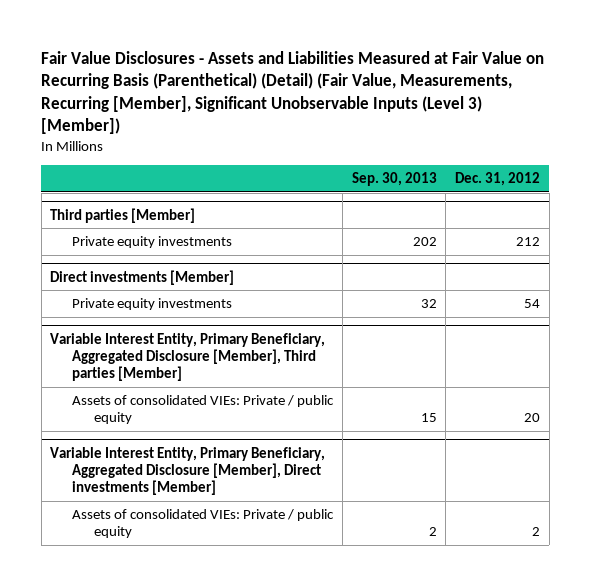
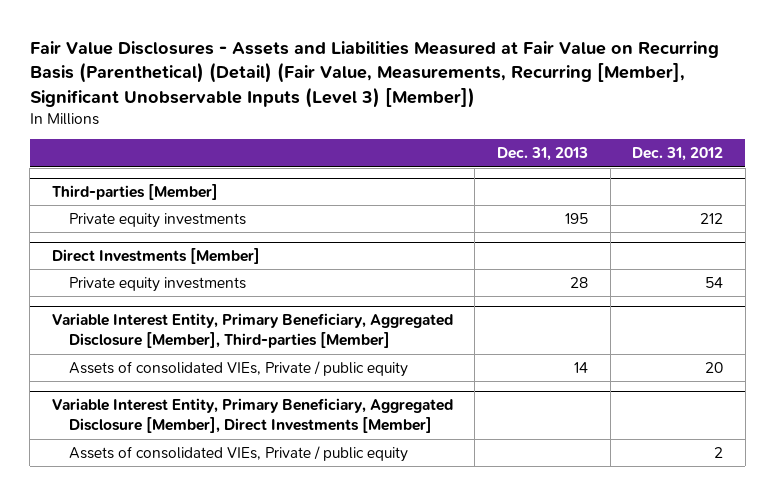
[351,172,437,187] Sep. 30, 2013 -> none
none -> [497,147,589,162] Dec. 31, 2013
[50,207,196,223] Third parties [Member] -> [51,184,218,201] Third-parties [Member]
[50,269,235,285] Direct investments [Member] -> [51,248,260,265] Direct Investments [Member]
[50,332,326,382] Variable Interest Entity, Primary Beneficiary, Aggregated Disclosure [Member], Third parties [Member] -> [51,313,453,349] Variable Interest Entity, Primary Beneficiary, Aggregated Disclosure [Member], Third-parties [Member]
[72,395,335,425] Assets of consolidated VIEs: Private / public equity -> [69,361,409,378] Assets of consolidated VIEs, Private / public equity
[50,446,326,496] Variable Interest Entity, Primary Beneficiary, Aggregated Disclosure [Member], Direct investments [Member] -> [51,398,453,434] Variable Interest Entity, Primary Beneficiary, Aggregated Disclosure [Member], Direct Investments [Member]
[72,509,335,539] Assets of consolidated VIEs: Private / public equity -> [69,446,409,463] Assets of consolidated VIEs, Private / public equity

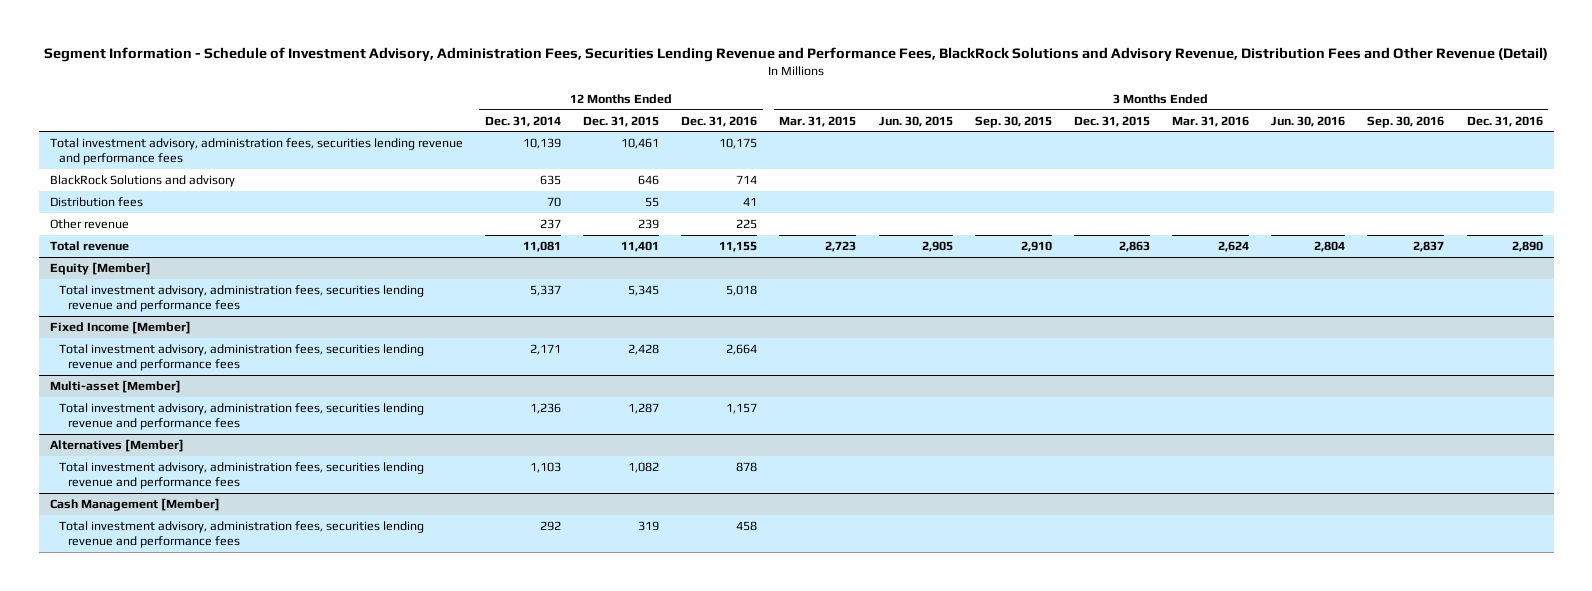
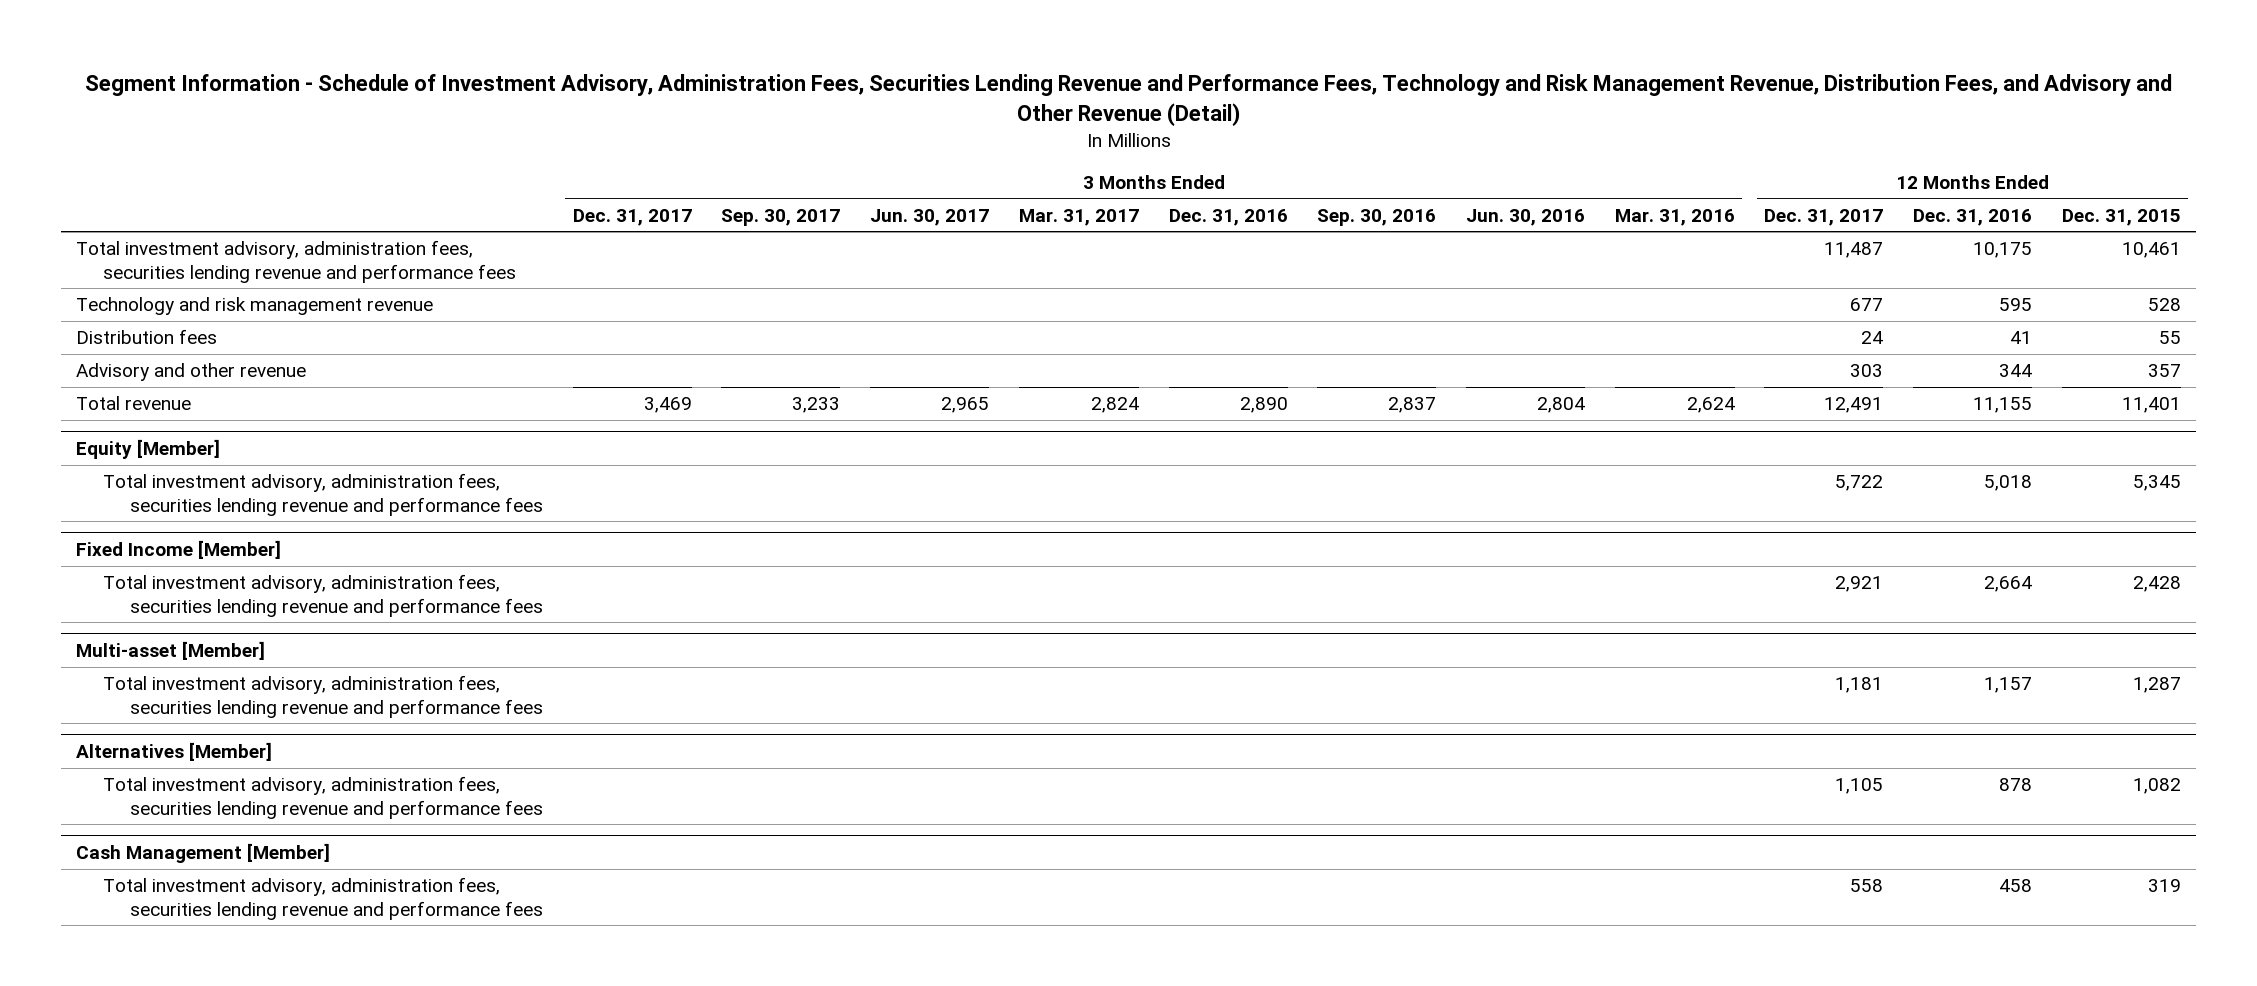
[44,47,1549,63] Segment Information - Schedule of Investment Advisory, Administration Fees, Securities Lending Revenue and Performance Fees, BlackRock Solutions and Advisory Revenue, Distribution Fees and Other Revenue (Detail) -> [84,74,2172,126] Segment Information - Schedule of Investment Advisory, Administration Fees, Securities Lending Revenue and Performance Fees, Technology and Risk Management Revenue, Distribution Fees, and Advisory and Other Revenue (Detail)
[484,115,561,127] Dec. 31, 2014 -> none
[779,115,857,127] Mar. 31, 2015 -> none
[878,115,953,127] Jun. 30, 2015 -> none
[974,115,1052,128] Sep. 30, 2015 -> none
[1073,115,1150,127] Dec. 31, 2015 -> none
none -> [572,208,692,226] Dec. 31, 2017
none -> [721,208,841,226] Sep. 30, 2017
none -> [870,208,990,226] Jun. 30, 2017
none -> [1018,208,1139,226] Mar. 31, 2017
none -> [1764,208,1884,226] Dec. 31, 2017
[49,175,235,188] BlackRock Solutions and advisory -> none
none -> [76,297,434,316] Technology and risk management revenue
[49,219,129,230] Other revenue -> [76,363,307,382] Advisory and other revenue
[637,219,659,230] 239 -> [2147,364,2181,378] 357
[736,219,758,230] 225 -> [1999,364,2033,378] 344

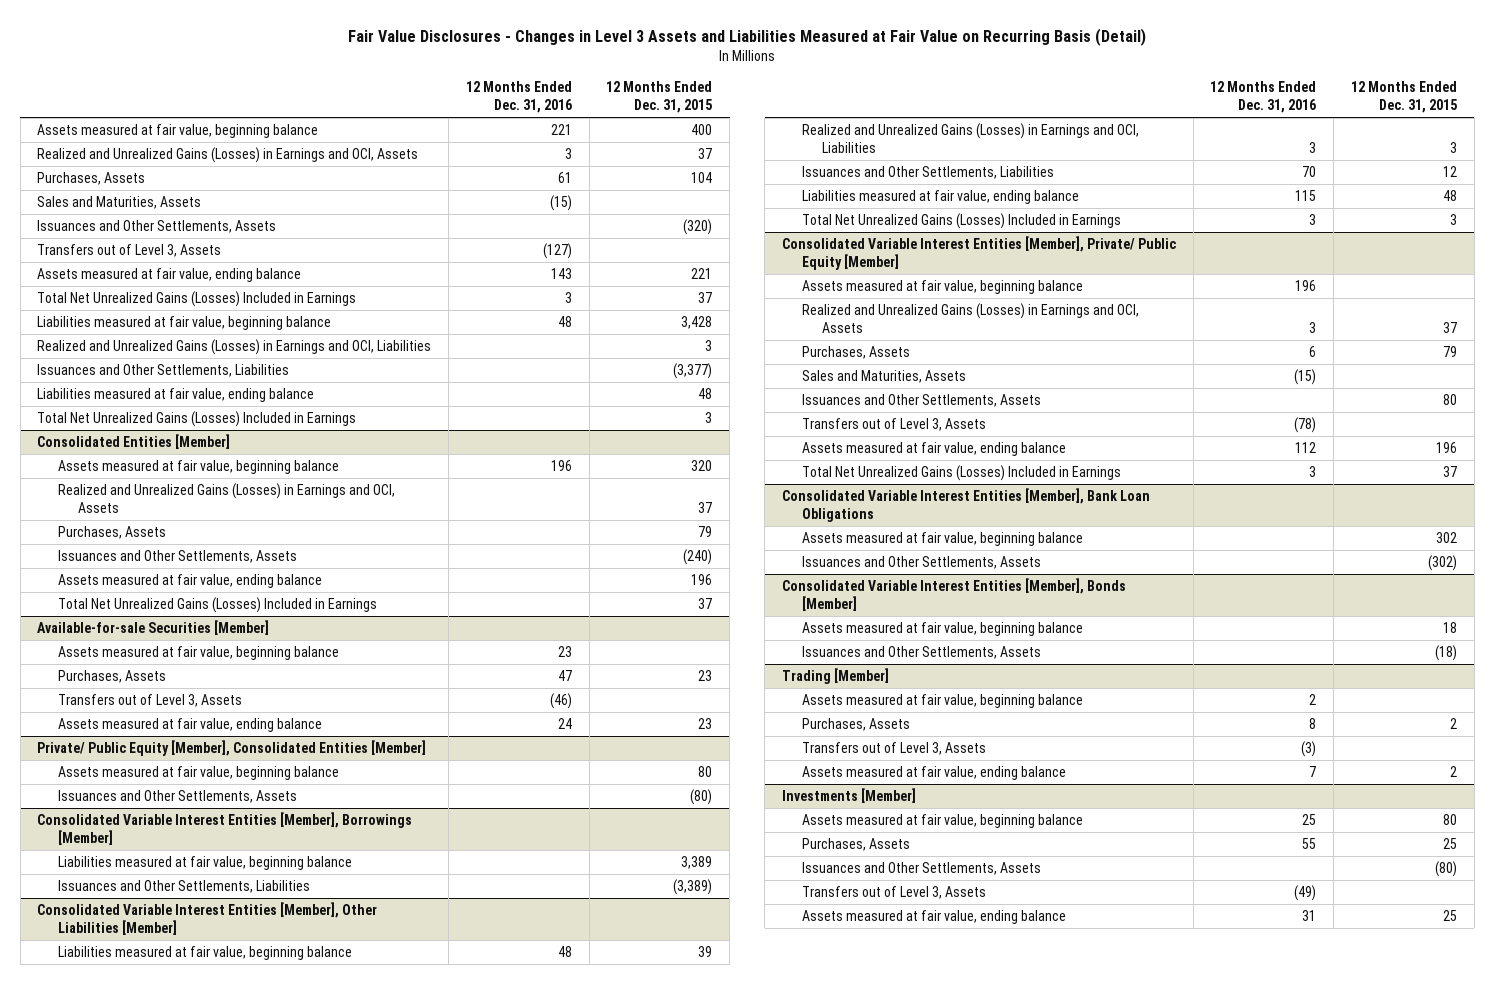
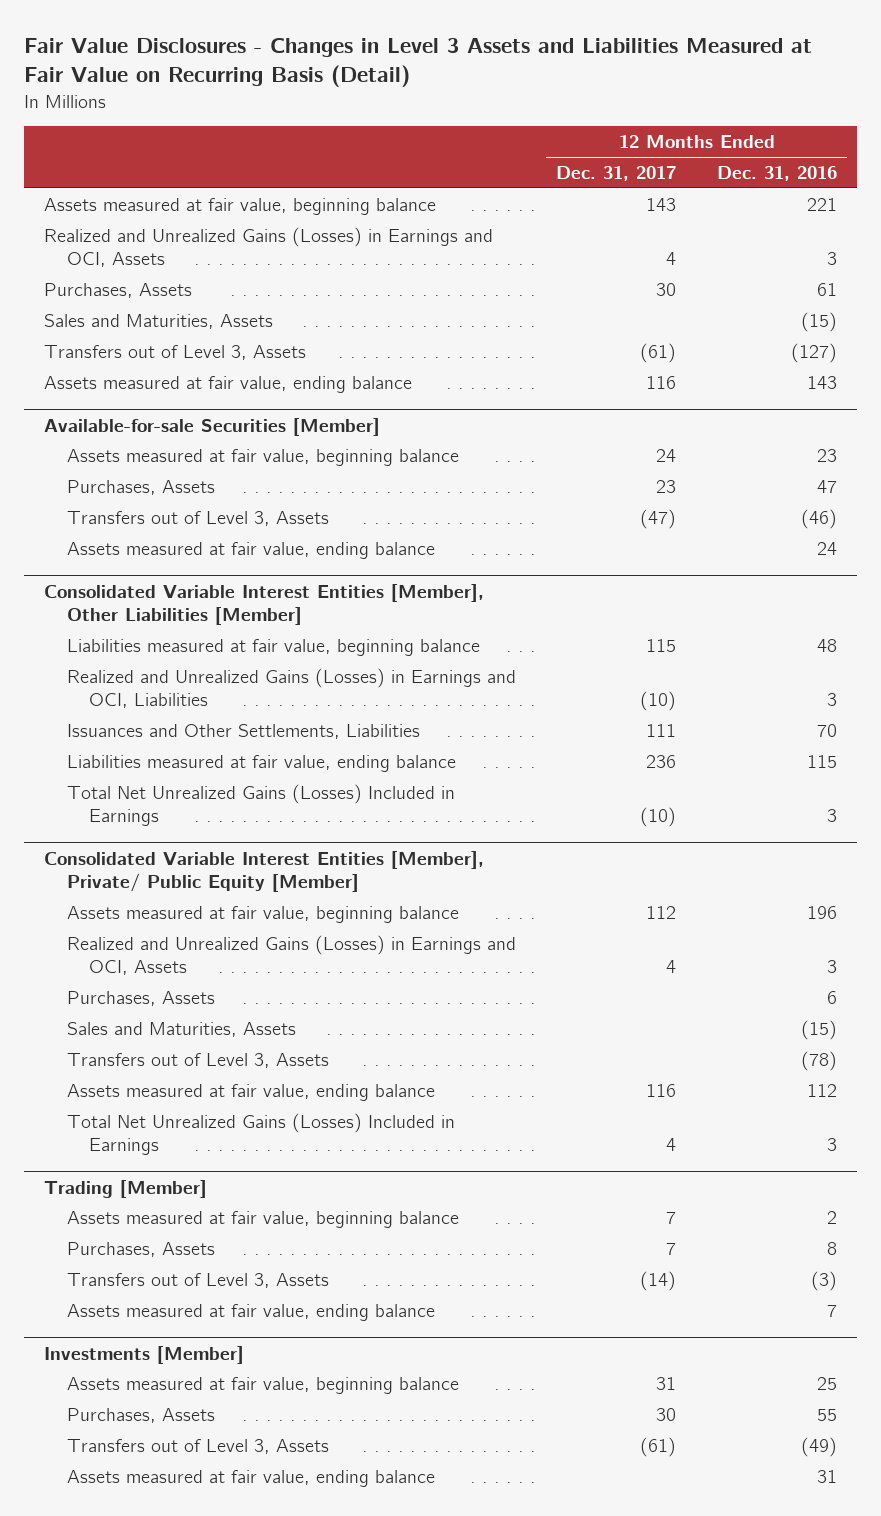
[606,81,713,114] 12 Months Ended Dec. 31, 2015 -> none
none -> [556,166,677,182] Dec. 31, 2017
[37,220,277,234] Issuances and Other Settlements, Assets -> none
[37,291,357,308] Total Net Unrealized Gains (Losses) Included in Earnings -> none
[37,316,332,331] Liabilities measured at fair value, beginning balance -> none
[37,339,432,356] Realized and Unrealized Gains (Losses) in Earnings and OCI, Liabilities -> none
[37,364,290,378] Issuances and Other Settlements, Liabilities -> none
[37,388,315,403] Liabilities measured at fair value, ending balance -> none
[37,411,357,428] Total Net Unrealized Gains (Losses) Included in Earnings -> none
[37,434,231,450] Consolidated Entities [Member] -> none
[57,460,339,475] Assets measured at fair value, beginning balance -> none
[57,483,395,514] Realized and Unrealized Gains (Losses) in Earnings and OCI, Assets -> none
[57,526,166,540] Purchases, Assets -> none
[57,550,297,564] Issuances and Other Settlements, Assets -> none
[57,574,322,589] Assets measured at fair value, ending balance -> none
[57,597,377,614] Total Net Unrealized Gains (Losses) Included in Earnings -> none
[37,740,427,757] Private/ Public Equity [Member], Consolidated Entities [Member] -> none
[57,766,339,781] Assets measured at fair value, beginning balance -> none
[57,790,297,804] Issuances and Other Settlements, Assets -> none
[37,812,413,846] Consolidated Variable Interest Entities [Member], Borrowings [Member] -> none
[57,856,352,871] Liabilities measured at fair value, beginning balance -> none
[57,880,310,894] Issuances and Other Settlements, Liabilities -> none
[802,394,1042,408] Issuances and Other Settlements, Assets -> none
[782,488,1151,523] Consolidated Variable Interest Entities [Member], Bank Loan Obligations -> none
[802,532,1084,547] Assets measured at fair value, beginning balance -> none
[802,556,1042,570] Issuances and Other Settlements, Assets -> none
[782,578,1127,612] Consolidated Variable Interest Entities [Member], Bonds [Member] -> none
[802,622,1084,637] Assets measured at fair value, beginning balance -> none
[802,646,1042,660] Issuances and Other Settlements, Assets -> none
[802,862,1042,876] Issuances and Other Settlements, Assets -> none

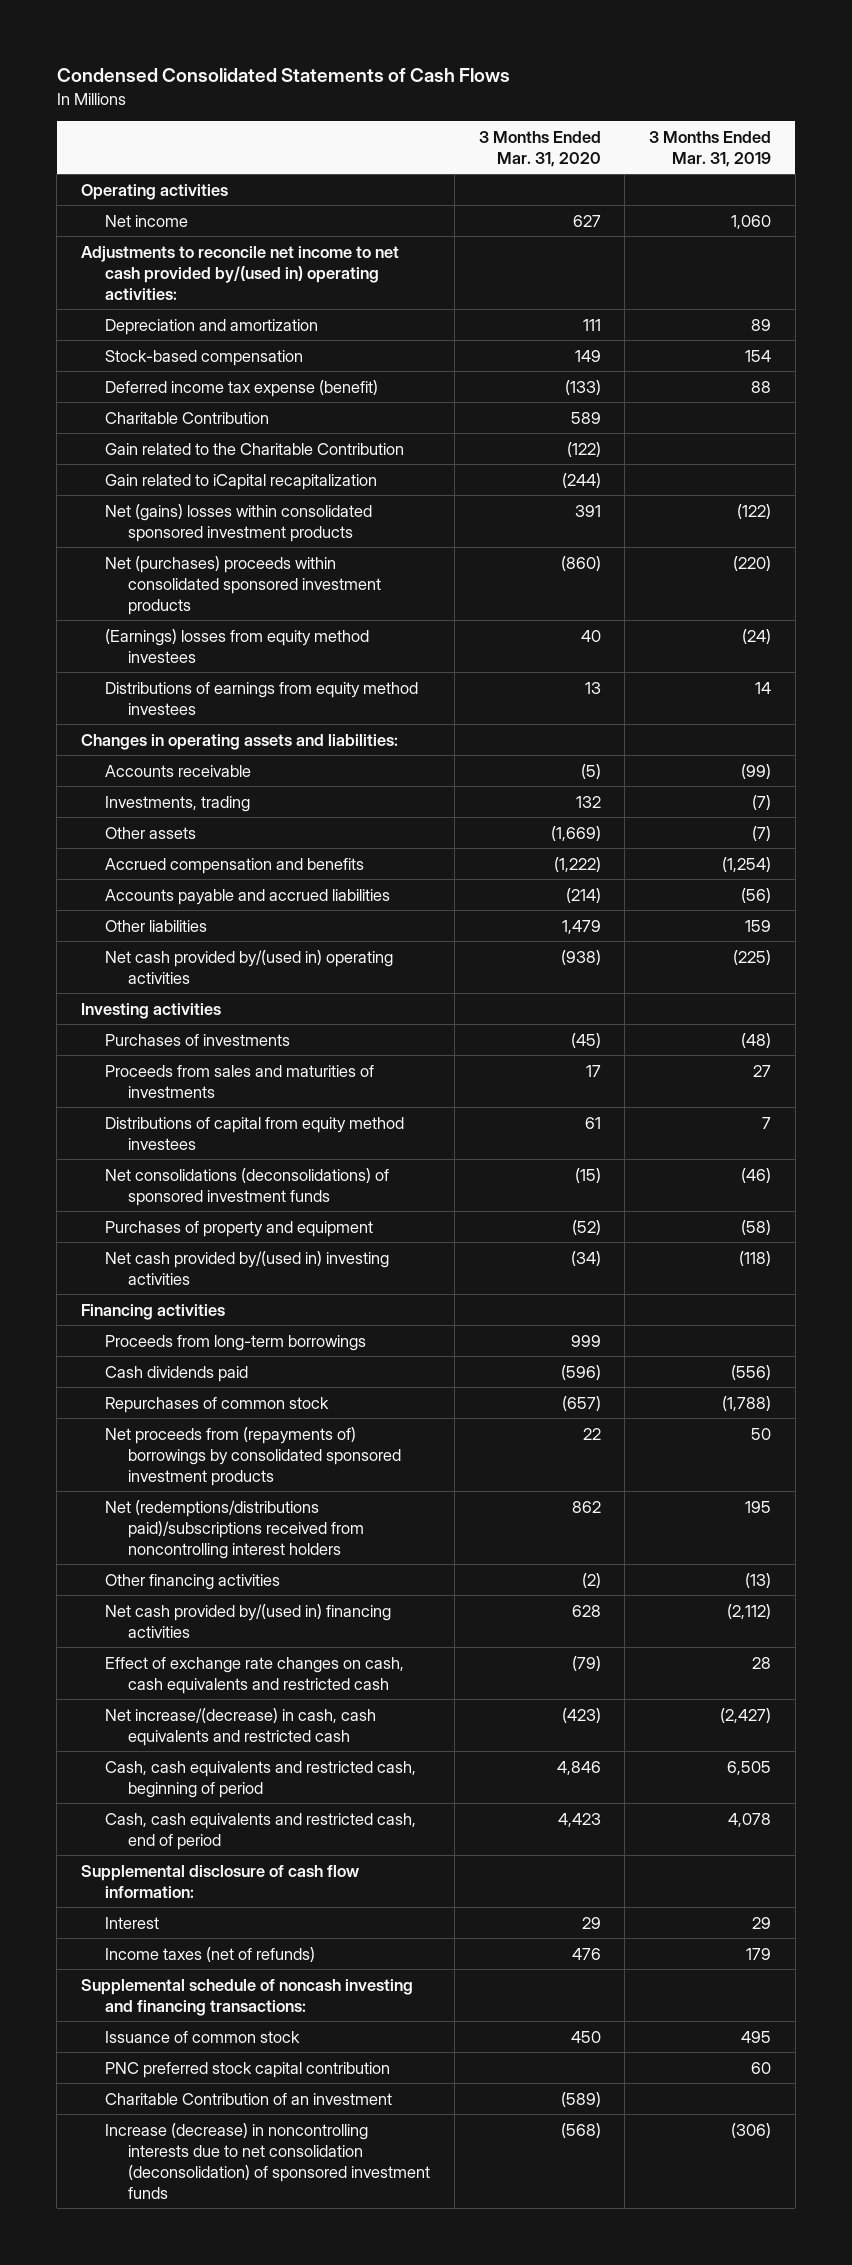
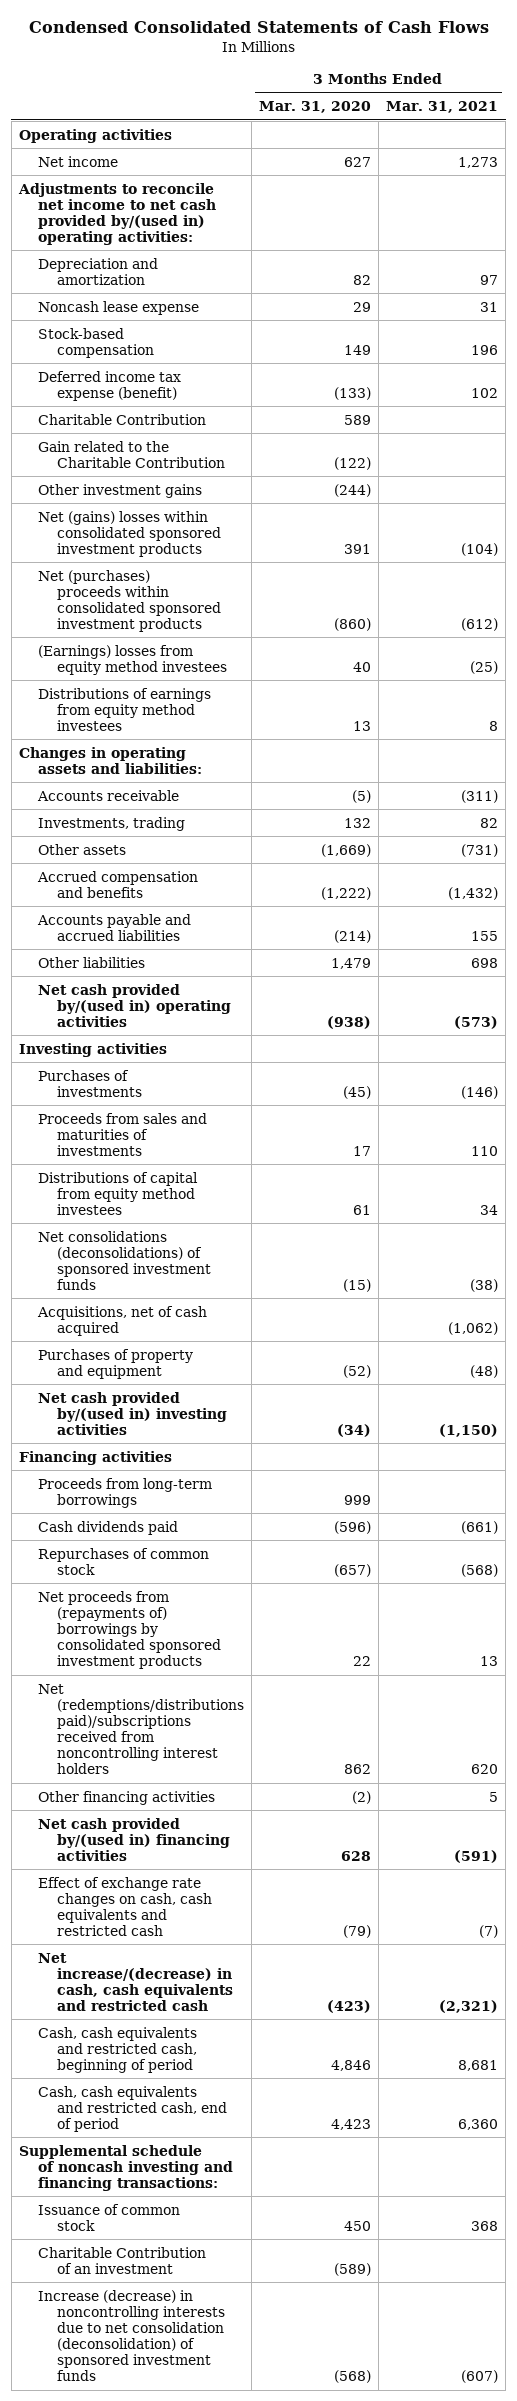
[649,130,772,167] 3 Months Ended Mar. 31, 2019 -> none
none -> [386,101,499,114] Mar. 31, 2021
[582,318,601,331] 111 -> [352,274,371,285] 82
none -> [37,300,199,315] Noncash lease expense
[104,473,377,490] Gain related to iCapital recapitalization -> [37,483,202,498] Other investment gains
none -> [36,1305,207,1336] Acquisitions, net of cash acquired
[80,1864,359,1898] Supplemental disclosure of cash flow information: -> none
[104,1916,159,1929] Interest -> none
[104,1946,315,1962] Income taxes (net of refunds) -> none
[104,2061,390,2078] PNC preferred stock capital contribution -> none

